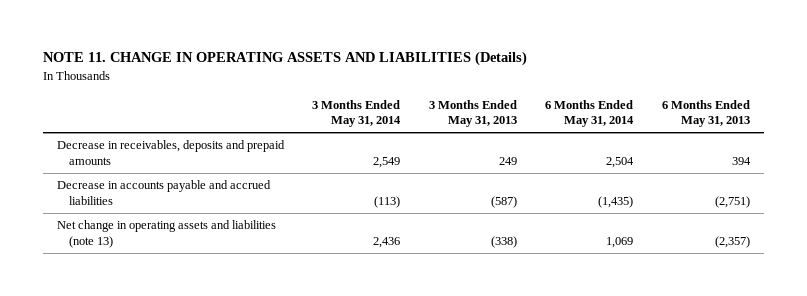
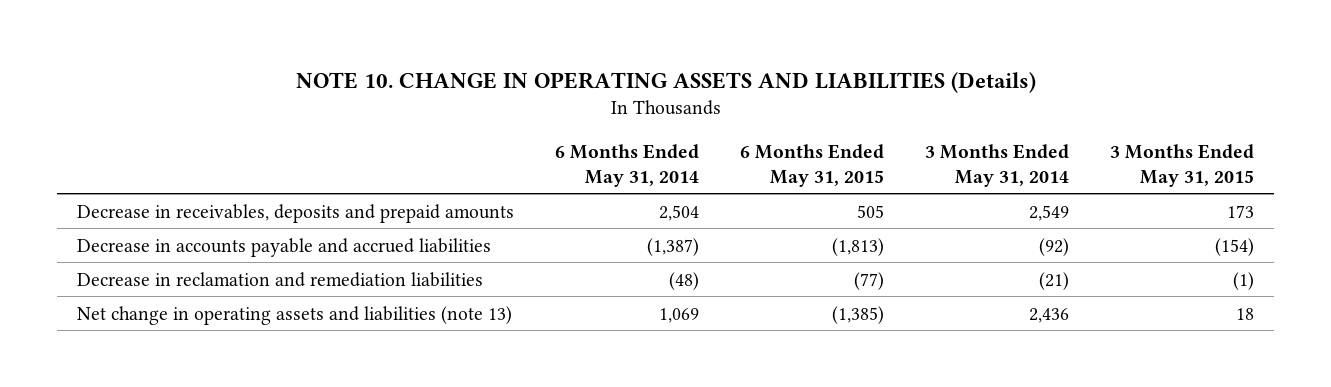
[42,51,527,67] NOTE 11. CHANGE IN OPERATING ASSETS AND LIABILITIES (Details) -> [295,71,1036,93] NOTE 10. CHANGE IN OPERATING ASSETS AND LIABILITIES (Details)
[428,99,517,127] 3 Months Ended May 31, 2013 -> none
[661,99,750,127] 6 Months Ended May 31, 2013 -> none
none -> [740,143,885,187] 6 Months Ended May 31, 2015
none -> [1109,143,1254,187] 3 Months Ended May 31, 2015
[374,195,401,208] (113) -> [1038,237,1069,256] (92)
[598,195,634,208] (1,435) -> [647,237,700,256] (1,387)
none -> [77,271,484,287] Decrease in reclamation and remediation liabilities

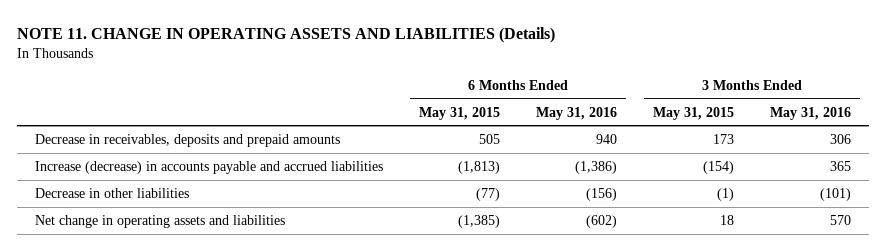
[295,71,1036,93] NOTE 10. CHANGE IN OPERATING ASSETS AND LIABILITIES (Details) -> [17,27,556,44] NOTE 11. CHANGE IN OPERATING ASSETS AND LIABILITIES (Details)
[555,143,700,187] 6 Months Ended May 31, 2014 -> none
[924,143,1069,187] 3 Months Ended May 31, 2014 -> none
none -> [536,106,618,120] May 31, 2016
none -> [769,106,851,120] May 31, 2016
[77,237,492,257] Decrease in accounts payable and accrued liabilities -> [35,160,384,174] Increase (decrease) in accounts payable and accrued liabilities
[77,271,484,287] Decrease in reclamation and remediation liabilities -> [35,187,190,198] Decrease in other liabilities
[77,305,513,325] Net change in operating assets and liabilities (note 13) -> [35,214,286,228] Net change in operating assets and liabilities

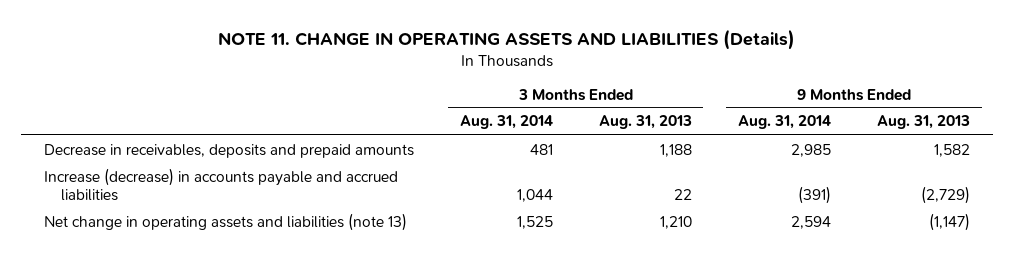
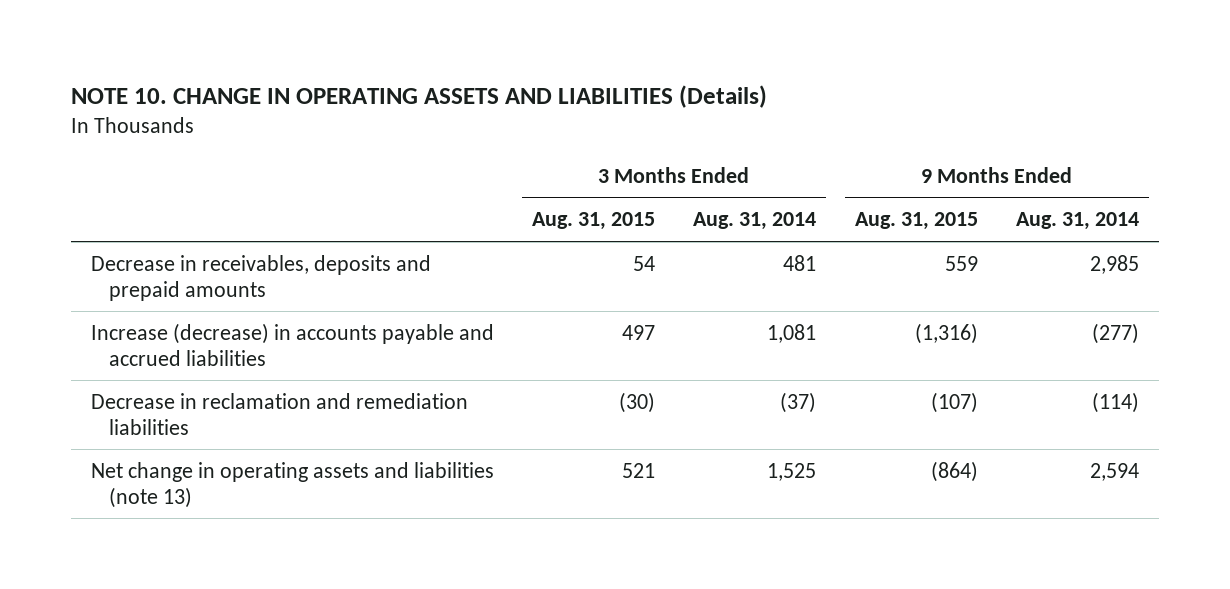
[217,28,795,50] NOTE 11. CHANGE IN OPERATING ASSETS AND LIABILITIES (Details) -> [71,85,768,109] NOTE 10. CHANGE IN OPERATING ASSETS AND LIABILITIES (Details)
[598,115,692,130] Aug. 31, 2013 -> none
[877,115,971,130] Aug. 31, 2013 -> none
none -> [531,212,655,231] Aug. 31, 2015
none -> [854,212,978,231] Aug. 31, 2015
[516,189,553,203] 1,044 -> [767,323,817,343] 1,081
[797,186,831,205] (391) -> [1092,322,1140,344] (277)
none -> [90,392,468,435] Decrease in reclamation and remediation liabilities

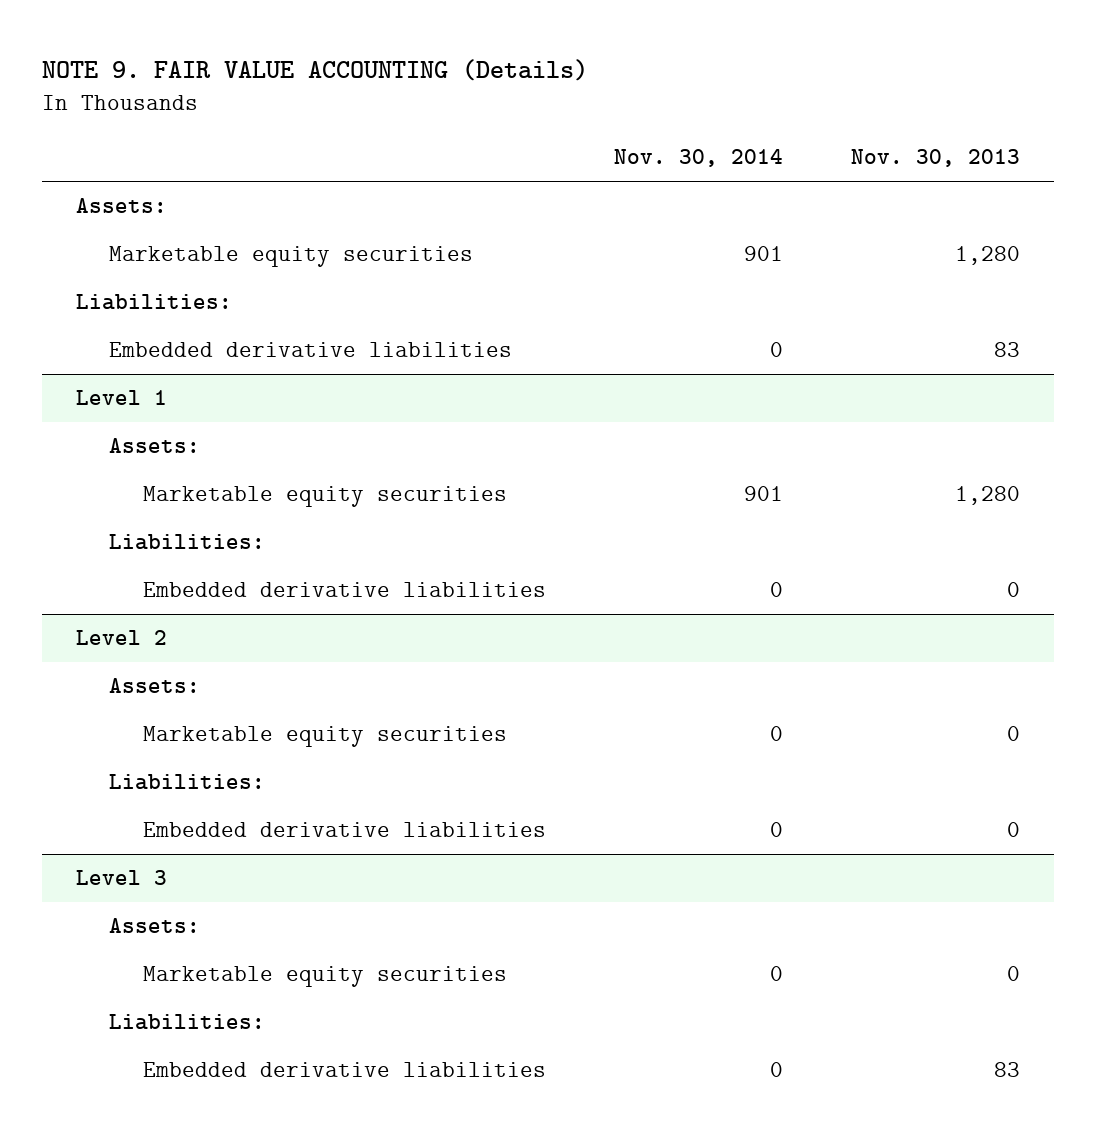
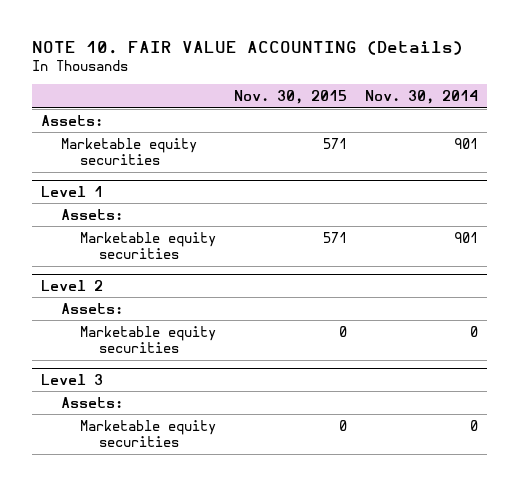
[41,59,588,82] NOTE 9. FAIR VALUE ACCOUNTING (Details) -> [32,40,464,55] NOTE 10. FAIR VALUE ACCOUNTING (Details)
[851,149,1021,168] Nov. 30, 2013 -> none
none -> [233,90,347,105] Nov. 30, 2015
[75,293,232,310] Liabilities: -> none
[109,341,513,357] Embedded derivative liabilities -> none
[109,533,266,550] Liabilities: -> none
[142,581,546,597] Embedded derivative liabilities -> none
[109,773,266,790] Liabilities: -> none
[142,821,546,837] Embedded derivative liabilities -> none
[109,1013,266,1030] Liabilities: -> none
[142,1061,546,1077] Embedded derivative liabilities -> none

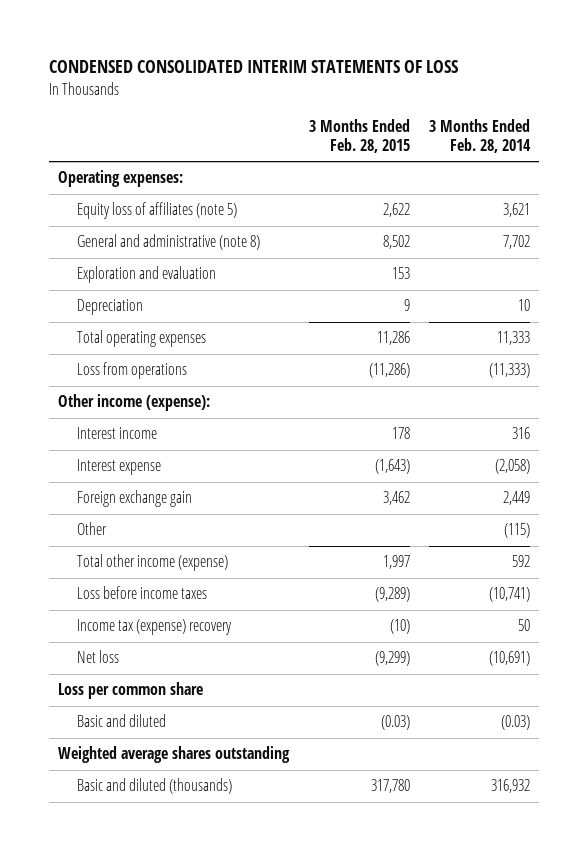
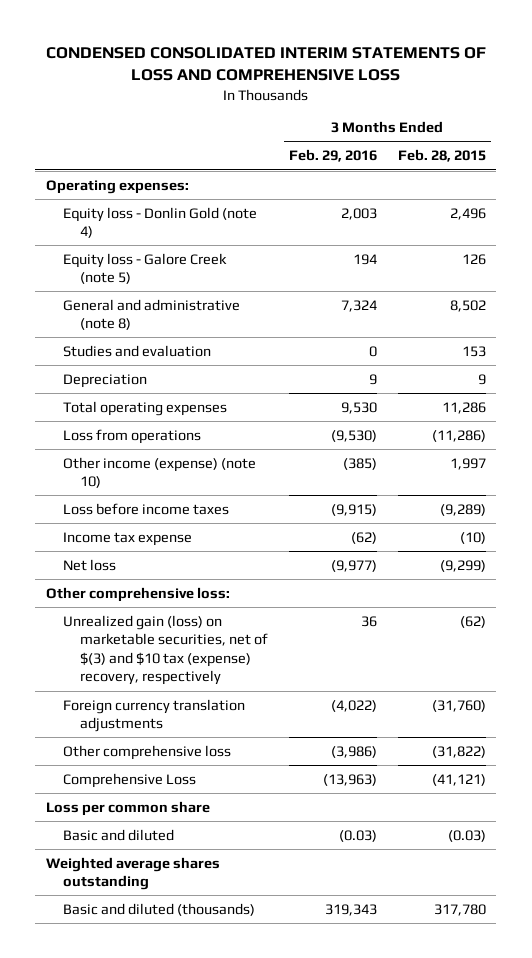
[48,60,458,74] CONDENSED CONSOLIDATED INTERIM STATEMENTS OF LOSS -> [45,46,486,82] CONDENSED CONSOLIDATED INTERIM STATEMENTS OF LOSS AND COMPREHENSIVE LOSS
[428,118,531,154] 3 Months Ended Feb. 28, 2014 -> none
none -> [289,149,378,163] Feb. 29, 2016
none -> [63,206,258,239] Equity loss - Donlin Gold (note 4)
[76,202,237,220] Equity loss of affiliates (note 5) -> [63,252,228,285] Equity loss - Galore Creek (note 5)
[382,203,410,218] 2,622 -> [461,253,486,265] 126
[76,266,216,284] Exploration and evaluation -> [63,344,212,357] Studies and evaluation
[58,394,211,412] Other income (expense): -> none
[76,427,157,440] Interest income -> none
[76,459,161,476] Interest expense -> none
[76,490,192,508] Foreign exchange gain -> none
[76,522,107,536] Other -> none
[76,554,228,572] Total other income (expense) -> [63,456,257,489] Other income (expense) (note 10)
[76,619,232,636] Income tax (expense) recovery -> [63,531,193,546] Income tax expense
none -> [45,586,230,602] Other comprehensive loss:
none -> [63,614,269,686] Unrealized gain (loss) on marketable securities, net of $(3) and $10 tax (expense) recovery, respectively
none -> [63,698,246,733] Foreign currency translation adjustments
none -> [63,744,232,760] Other comprehensive loss
none -> [63,772,197,788] Comprehensive Loss

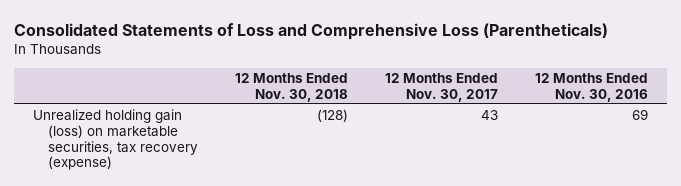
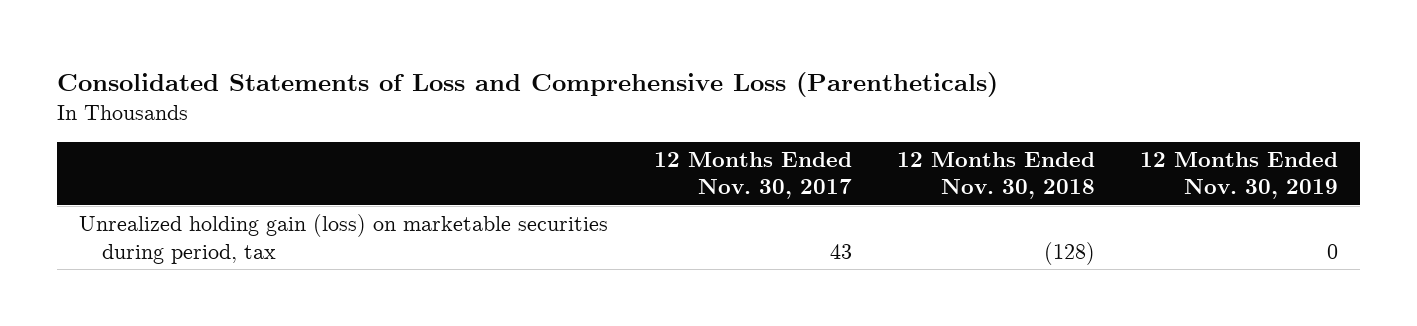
[535,72,649,102] 12 Months Ended Nov. 30, 2016 -> none
none -> [1139,151,1338,200] 12 Months Ended Nov. 30, 2019
[32,109,198,171] Unrealized holding gain (loss) on marketable securities, tax recovery (expense) -> [79,214,609,264] Unrealized holding gain (loss) on marketable securities during period, tax

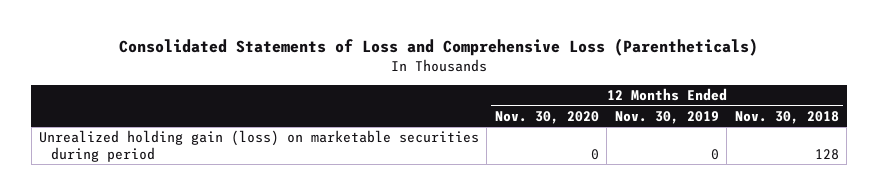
[653,151,852,200] 12 Months Ended Nov. 30, 2017 -> none
none -> [494,110,599,124] Nov. 30, 2020
[79,214,609,264] Unrealized holding gain (loss) on marketable securities during period, tax -> [39,130,480,162] Unrealized holding gain (loss) on marketable securities during period
[1043,241,1095,265] (128) -> [814,148,839,160] 128

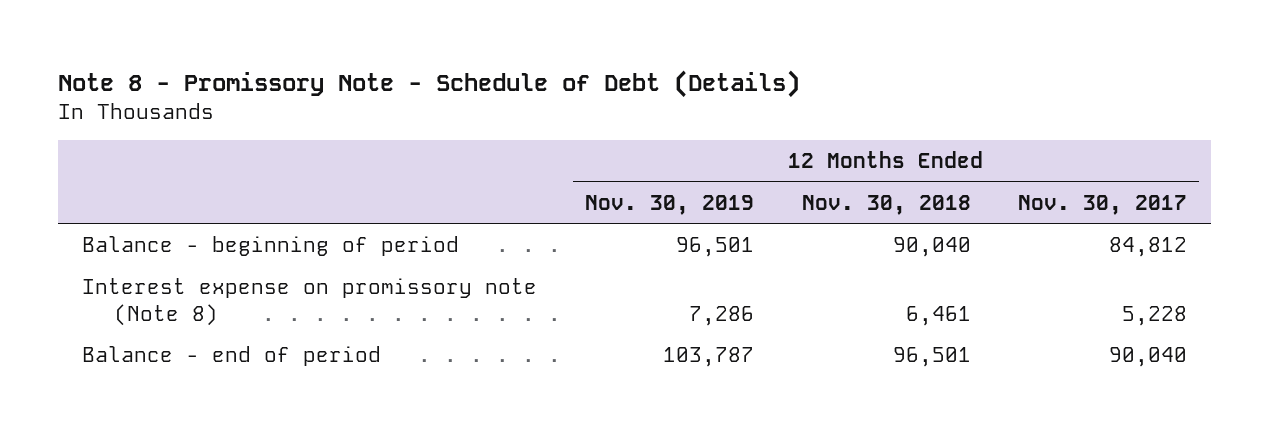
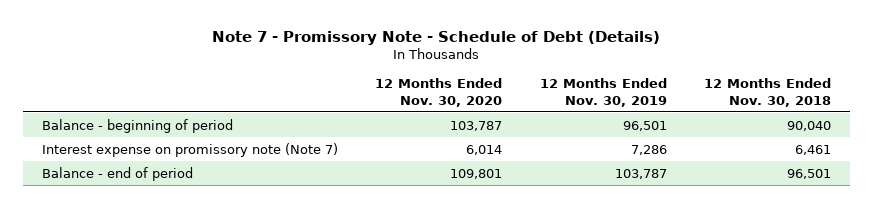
[57,69,800,98] Note 8 - Promissory Note - Schedule of Debt (Details) -> [212,31,661,46] Note 7 - Promissory Note - Schedule of Debt (Details)
[1018,194,1188,215] Nov. 30, 2017 -> none
none -> [375,78,503,107] 12 Months Ended Nov. 30, 2020
[81,278,537,326] Interest expense on promissory note (Note 8) -> [41,142,338,157] Interest expense on promissory note (Note 7)

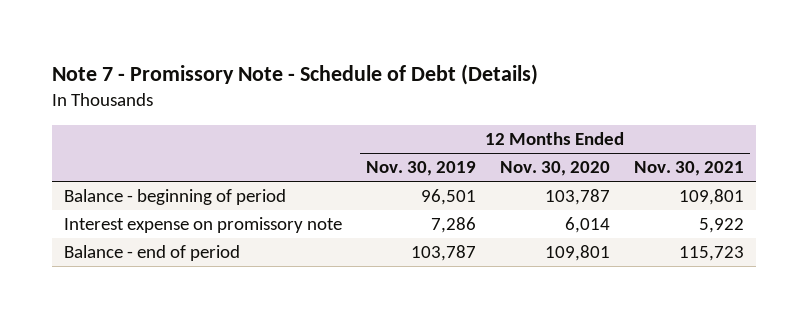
[704,78,832,107] 12 Months Ended Nov. 30, 2018 -> none
none -> [634,161,745,177] Nov. 30, 2021
[41,142,338,157] Interest expense on promissory note (Note 7) -> [64,217,343,234] Interest expense on promissory note

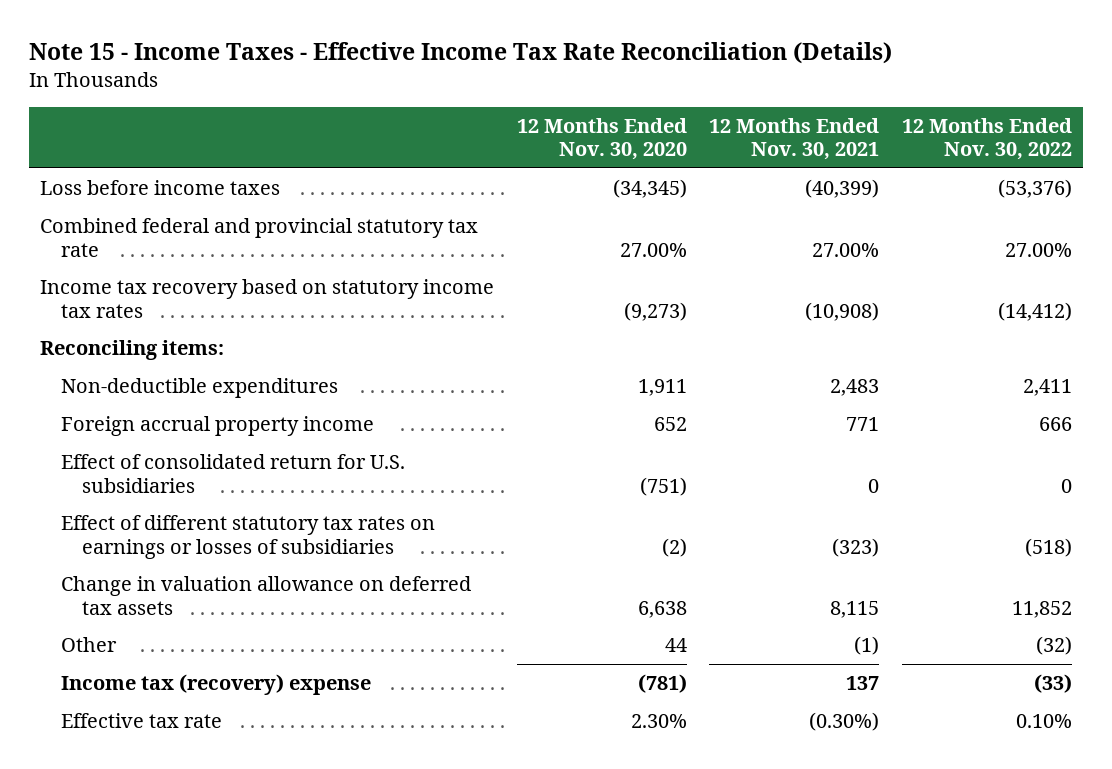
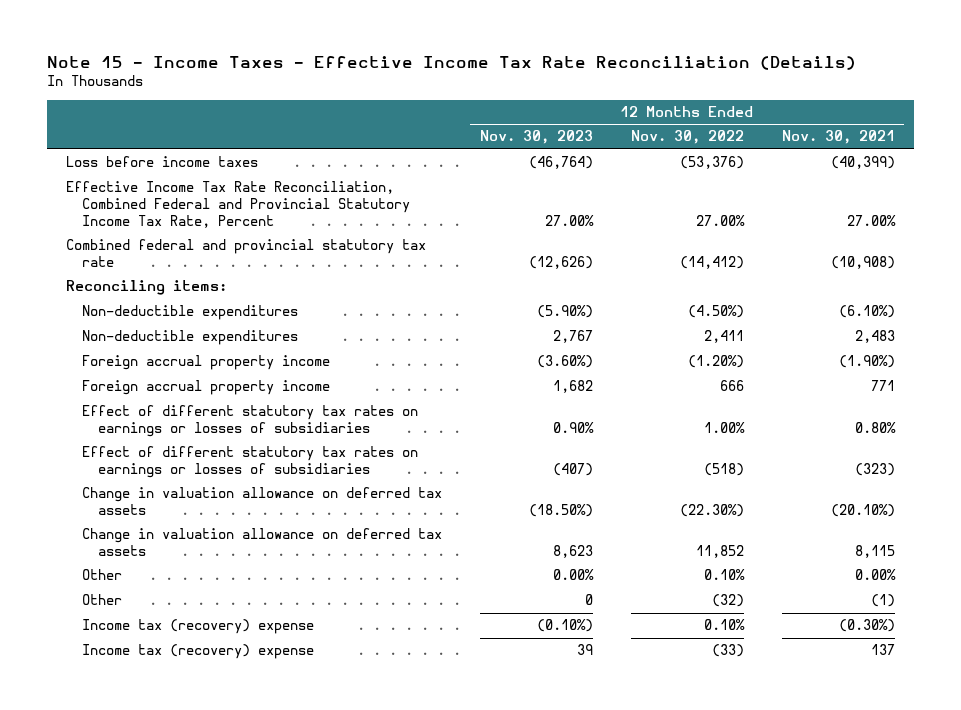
[516,117,687,161] 12 Months Ended Nov. 30, 2020 -> none
none -> [479,130,593,145] Nov. 30, 2023
[40,279,495,318] Income tax recovery based on statutory income tax rates -> none
none -> [65,181,410,228] Effective Income Tax Rate Reconciliation, Combined Federal and Provincial Statutory Income Tax Rate, Percent
[812,242,880,257] 27.00% -> [830,256,895,270] (10,908)
[1004,242,1072,257] 27.00% -> [679,256,744,270] (14,412)
none -> [81,305,298,321] Non-deductible expenditures
none -> [81,355,330,371] Foreign accrual property income
[61,454,406,493] Effect of consolidated return for U.S. subsidiaries -> none
none -> [81,405,418,438] Effect of different statutory tax rates on earnings or losses of subsidiaries
none -> [81,487,442,516] Change in valuation allowance on deferred tax assets
none -> [81,569,122,581] Other
none -> [81,619,314,635] Income tax (recovery) expense
[61,713,223,729] Effective tax rate -> none

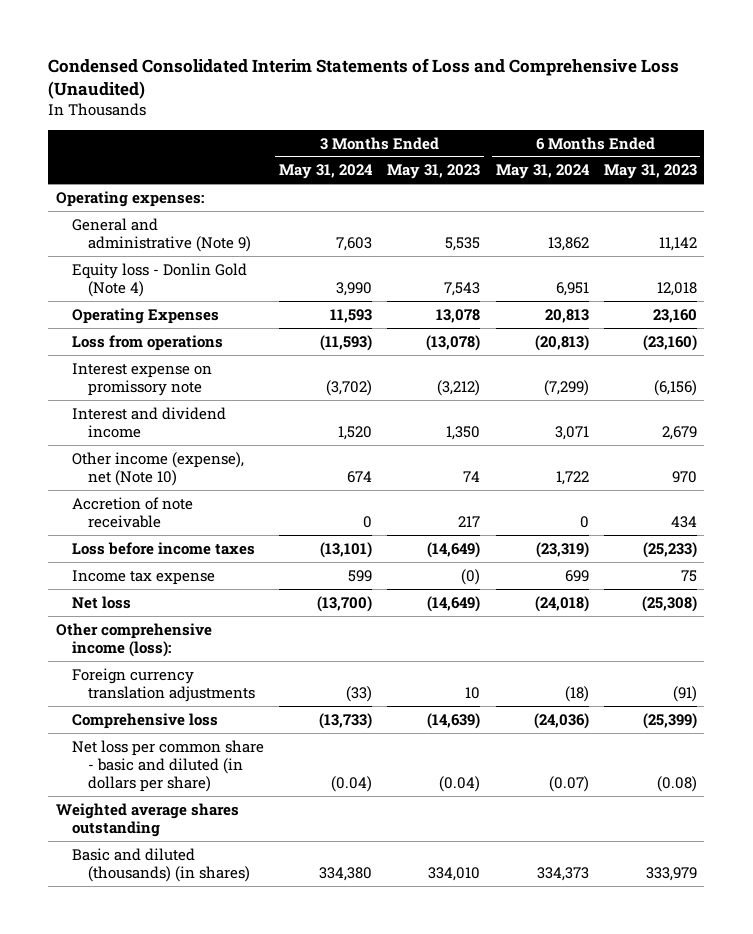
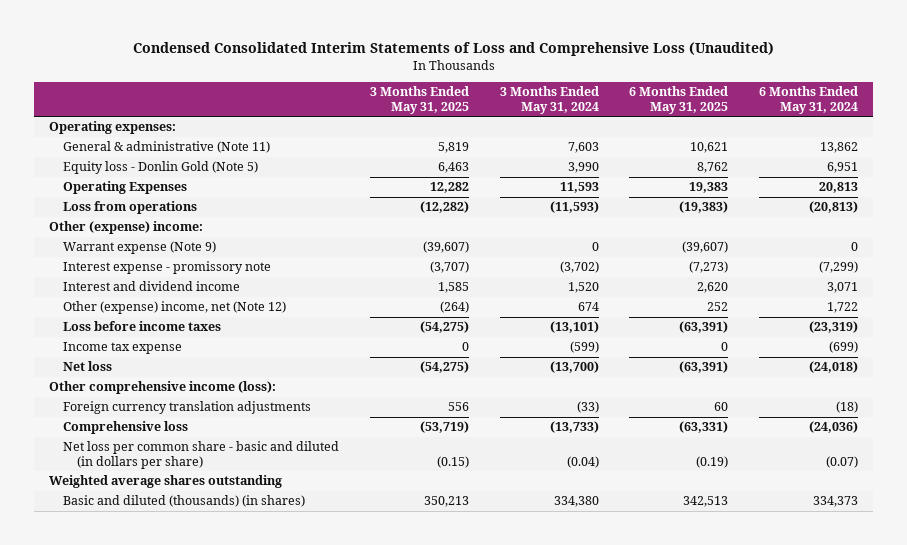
[387,164,481,180] May 31, 2023 -> none
[603,164,697,180] May 31, 2023 -> none
none -> [369,86,469,114] 3 Months Ended May 31, 2025
none -> [629,86,729,114] 6 Months Ended May 31, 2025
[72,217,252,252] General and administrative (Note 9) -> [63,141,271,154] General & administrative (Note 11)
[72,262,248,297] Equity loss - Donlin Gold (Note 4) -> [63,161,259,175] Equity loss - Donlin Gold (Note 5)
none -> [49,221,204,235] Other (expense) income:
none -> [63,241,217,255] Warrant expense (Note 9)
[72,362,213,396] Interest expense on promissory note -> [63,261,272,275] Interest expense - promissory note
[72,496,194,528] Accretion of note receivable -> none
[72,451,245,486] Other income (expense), net (Note 10) -> [63,301,287,315] Other (expense) income, net (Note 12)
[348,569,373,582] 599 -> [569,341,599,354] (599)
[564,569,589,582] 699 -> [828,341,858,354] (699)

